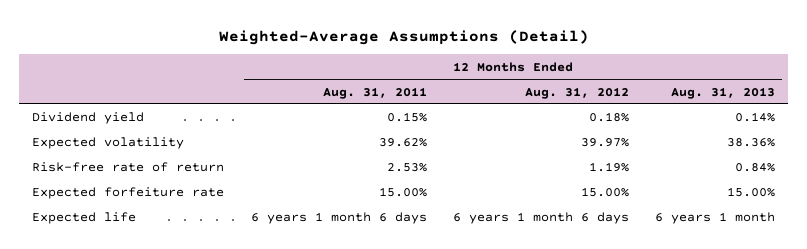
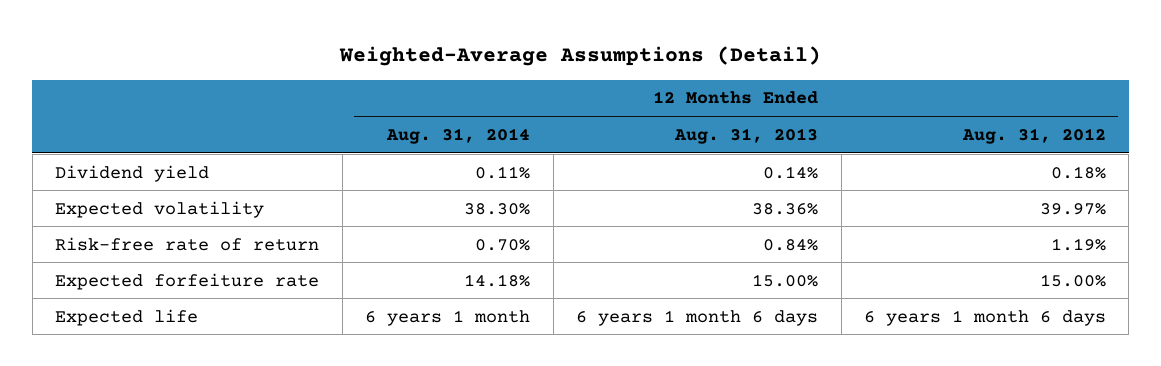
[322,86,427,99] Aug. 31, 2011 -> none
none -> [386,127,531,144] Aug. 31, 2014
[654,212,775,225] 6 years 1 month -> [576,309,819,326] 6 years 1 month 6 days

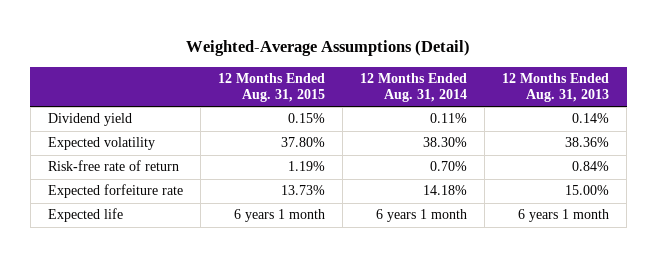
[962,127,1107,144] Aug. 31, 2012 -> none
none -> [217,72,325,103] 12 Months Ended Aug. 31, 2015
[576,309,819,326] 6 years 1 month 6 days -> [518,209,610,223] 6 years 1 month

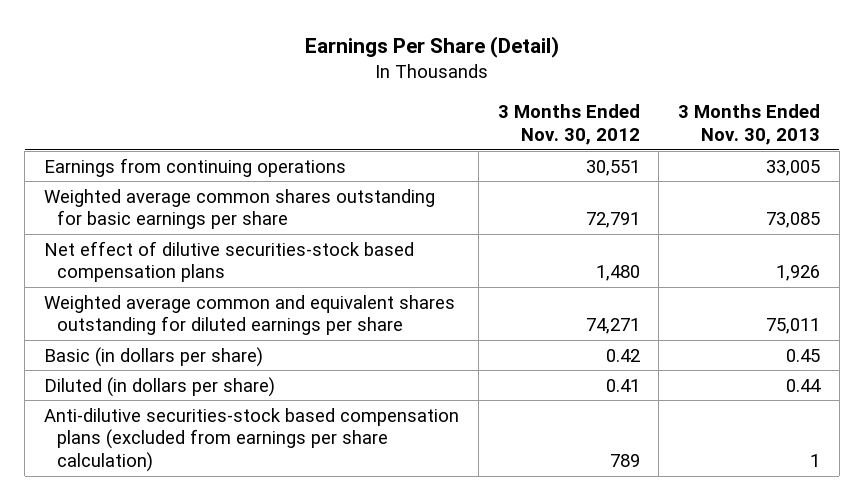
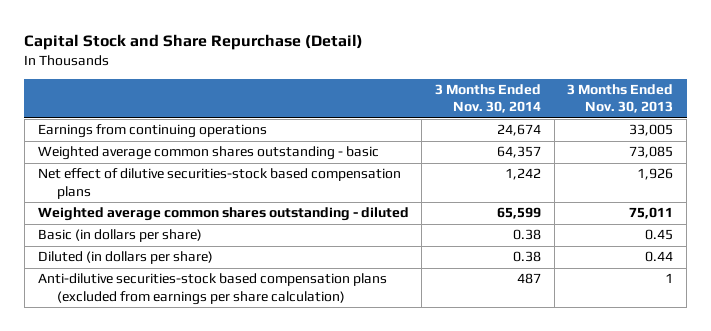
[305,36,560,59] Earnings Per Share (Detail) -> [24,34,364,51] Capital Stock and Share Repurchase (Detail)
[497,104,640,146] 3 Months Ended Nov. 30, 2012 -> none
none -> [435,84,542,114] 3 Months Ended Nov. 30, 2014
[44,188,436,230] Weighted average common shares outstanding for basic earnings per share -> [37,146,379,161] Weighted average common shares outstanding - basic
[44,294,456,336] Weighted average common and equivalent shares outstanding for diluted earnings per share -> [37,207,409,222] Weighted average common shares outstanding - diluted

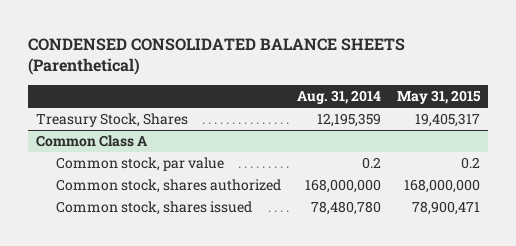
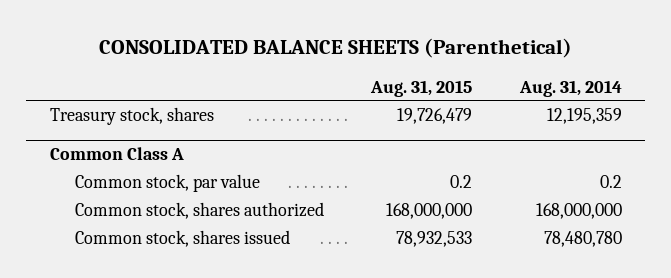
[28,37,406,76] CONDENSED CONSOLIDATED BALANCE SHEETS (Parenthetical) -> [98,38,572,59] CONSOLIDATED BALANCE SHEETS (Parenthetical)
[396,90,481,105] May 31, 2015 -> none
none -> [370,79,473,97] Aug. 31, 2015
[36,113,189,128] Treasury Stock, Shares -> [49,107,214,126] Treasury stock, shares

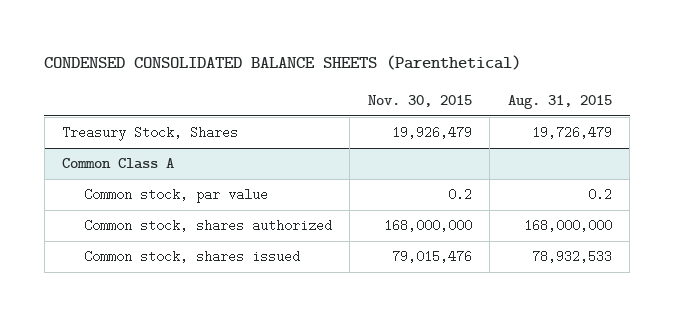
[98,38,572,59] CONSOLIDATED BALANCE SHEETS (Parenthetical) -> [44,55,522,71] CONDENSED CONSOLIDATED BALANCE SHEETS (Parenthetical)
[518,79,622,97] Aug. 31, 2014 -> none
none -> [367,94,472,107] Nov. 30, 2015
[49,107,214,126] Treasury stock, shares -> [62,126,239,142] Treasury Stock, Shares

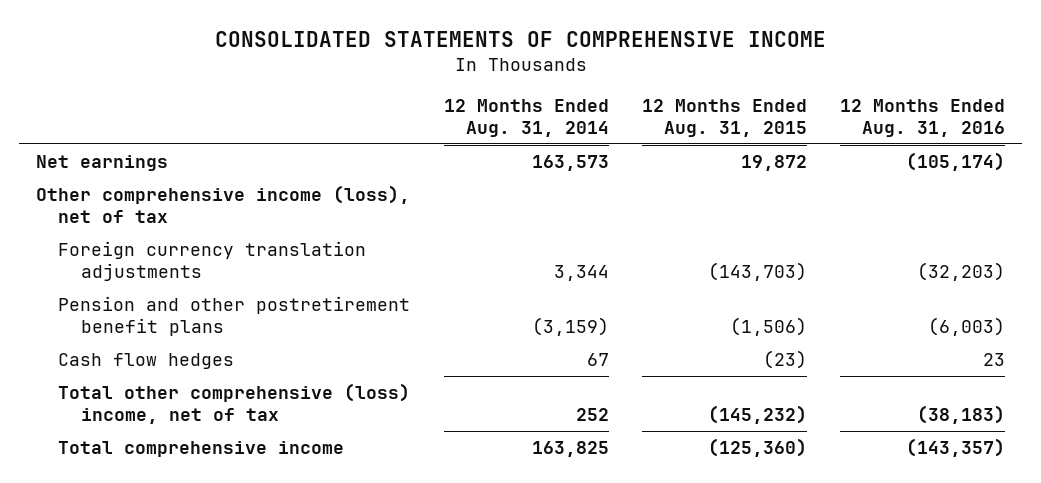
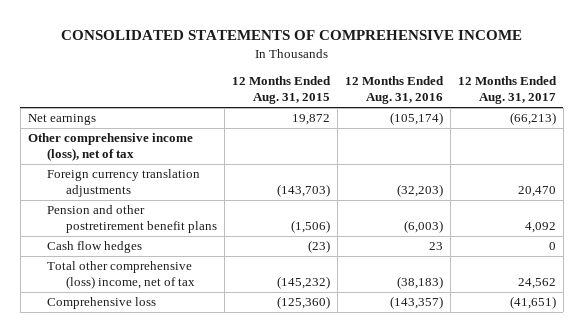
[443,99,609,137] 12 Months Ended Aug. 31, 2014 -> none
none -> [457,76,557,105] 12 Months Ended Aug. 31, 2017
[58,441,345,458] Total comprehensive income -> [46,297,156,310] Comprehensive loss

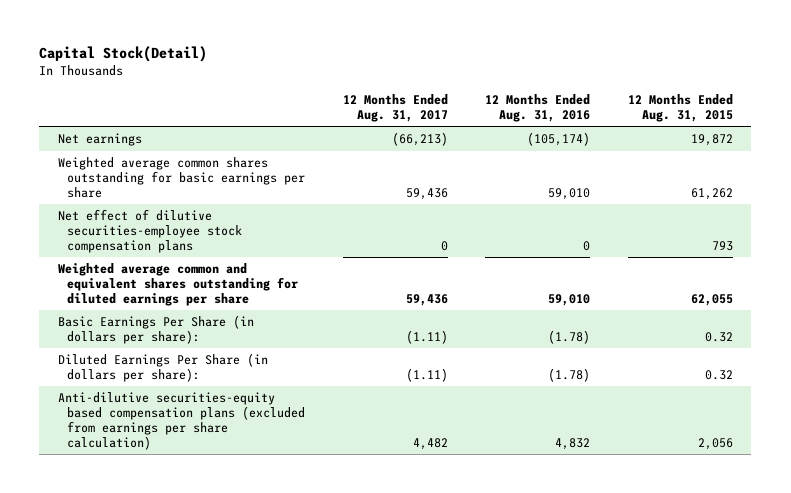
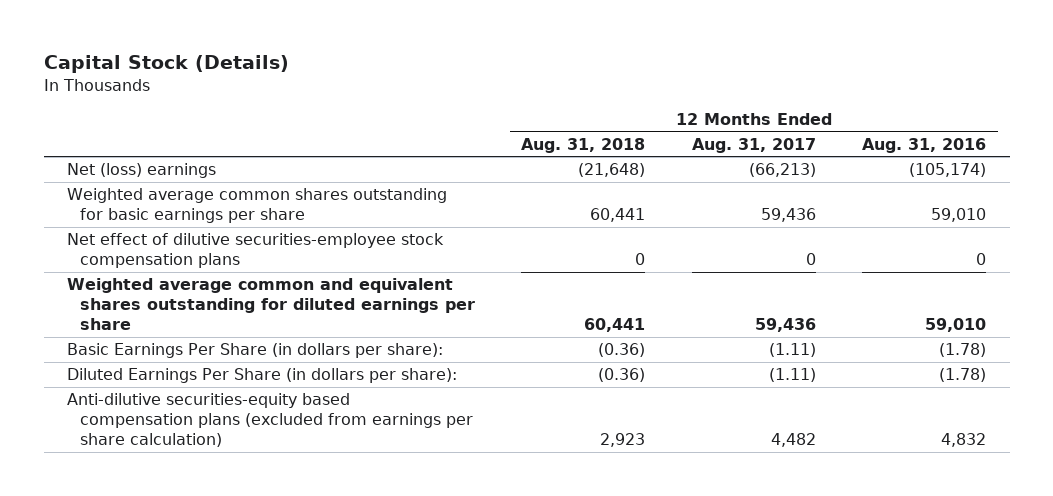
[39,46,208,63] Capital Stock(Detail) -> [43,54,289,73] Capital Stock (Details)
[627,94,733,122] 12 Months Ended Aug. 31, 2015 -> none
none -> [521,137,646,153] Aug. 31, 2018
[57,133,142,147] Net earnings -> [66,163,216,179] Net (loss) earnings

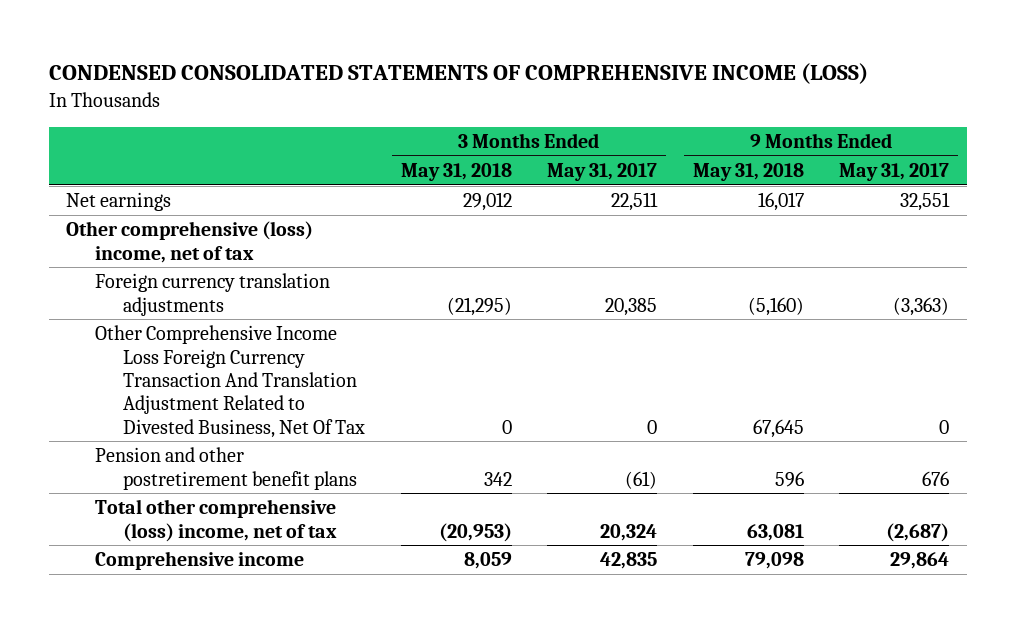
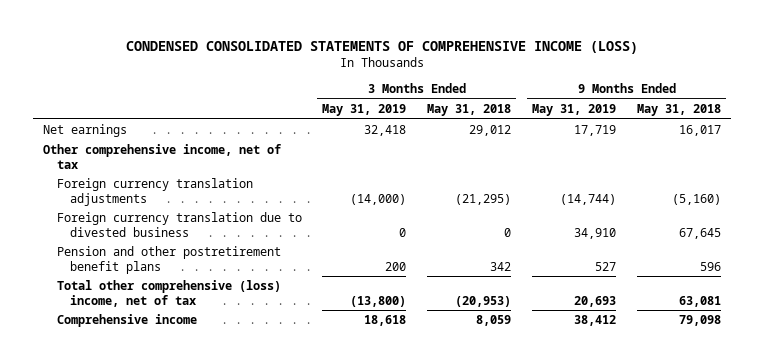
[547,163,658,182] May 31, 2017 -> none
[839,163,950,182] May 31, 2017 -> none
none -> [322,104,407,117] May 31, 2019
none -> [532,104,617,117] May 31, 2019
[66,221,314,263] Other comprehensive (loss) income, net of tax -> [43,144,282,169] Other comprehensive income, net of tax
[94,325,366,438] Other Comprehensive Income Loss Foreign Currency Transaction And Translation Adjustment Related to Divested Business, Net Of Tax -> [56,212,302,237] Foreign currency translation due to divested business

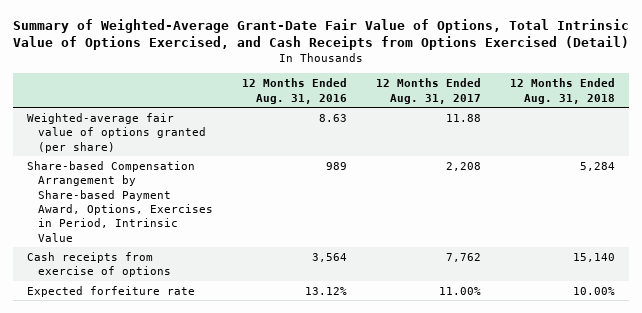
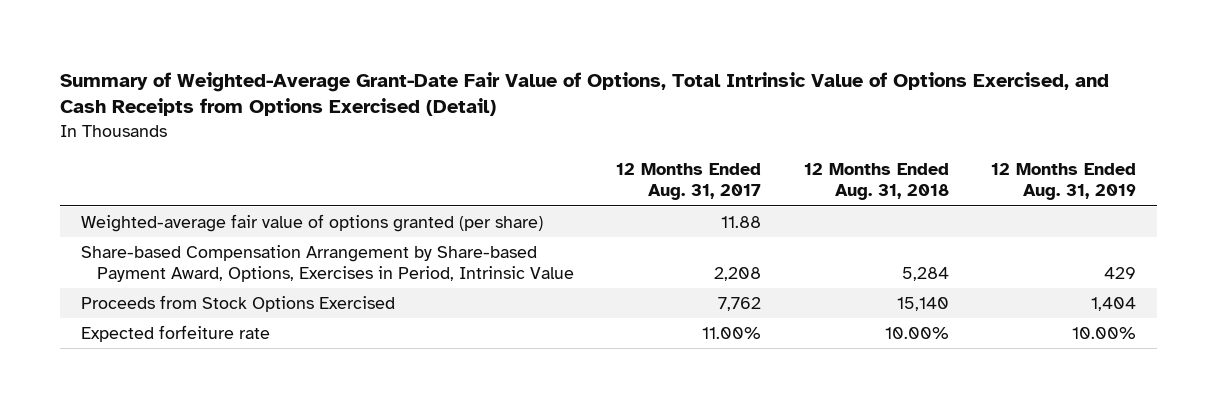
[242,78,348,104] 12 Months Ended Aug. 31, 2016 -> none
none -> [990,163,1136,201] 12 Months Ended Aug. 31, 2019
[27,251,172,278] Cash receipts from exercise of options -> [80,295,395,313] Proceeds from Stock Options Exercised

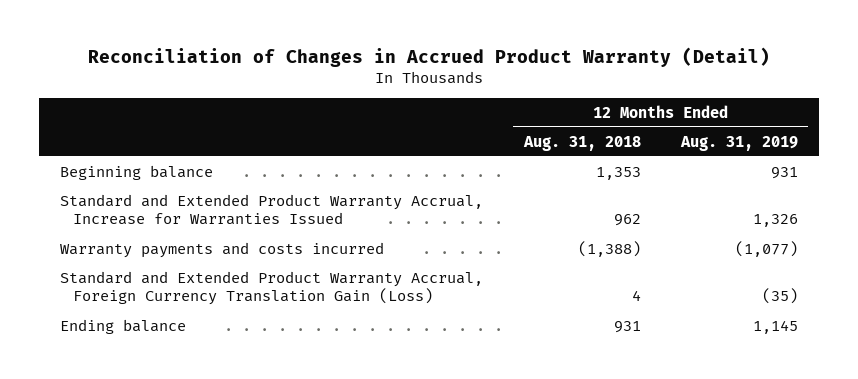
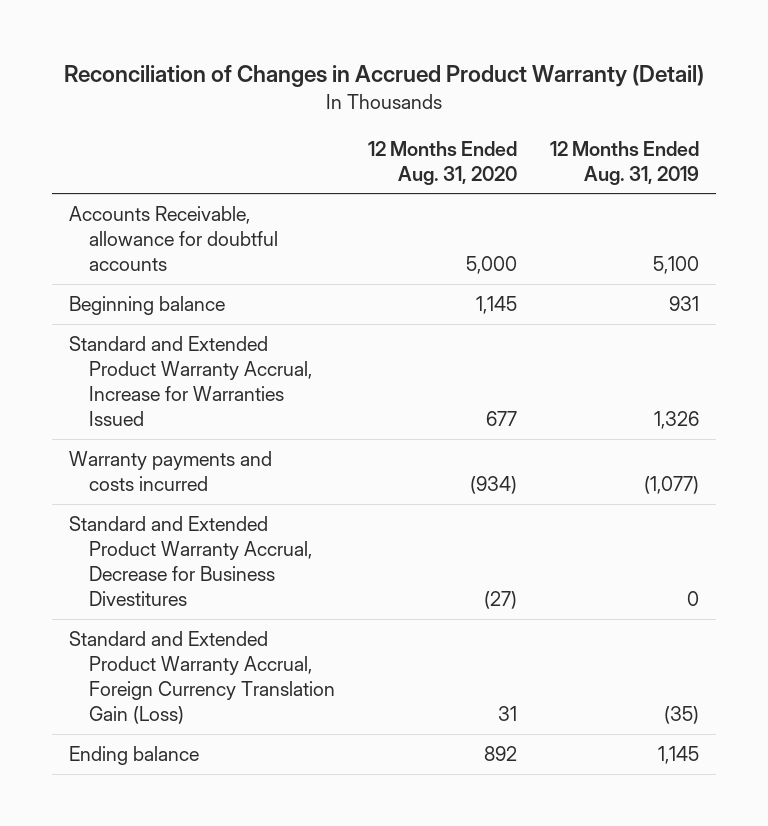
[522,135,641,151] Aug. 31, 2018 -> none
none -> [368,140,518,185] 12 Months Ended Aug. 31, 2020
none -> [68,206,279,272] Accounts Receivable, allowance for doubtful accounts
none -> [68,516,313,607] Standard and Extended Product Warranty Accrual, Decrease for Business Divestitures

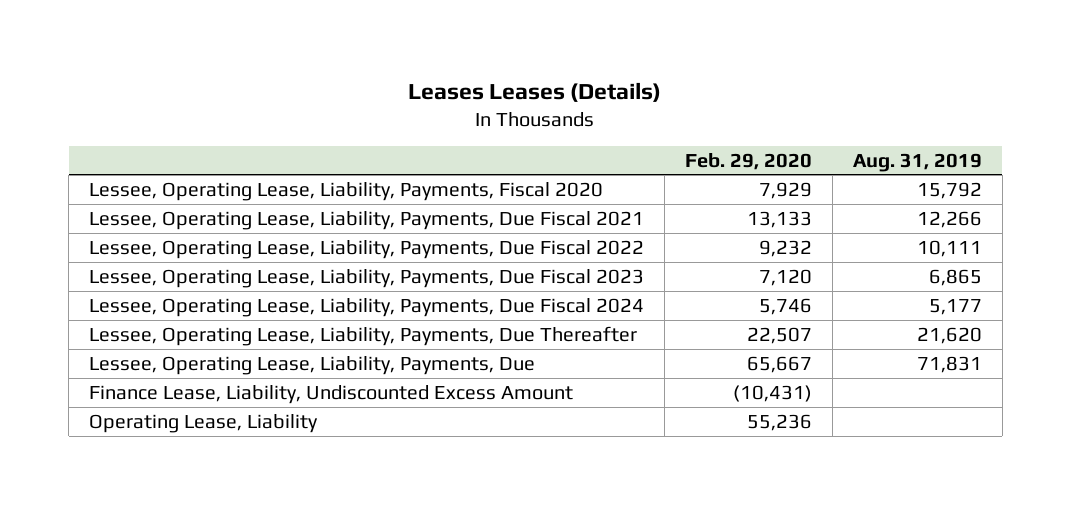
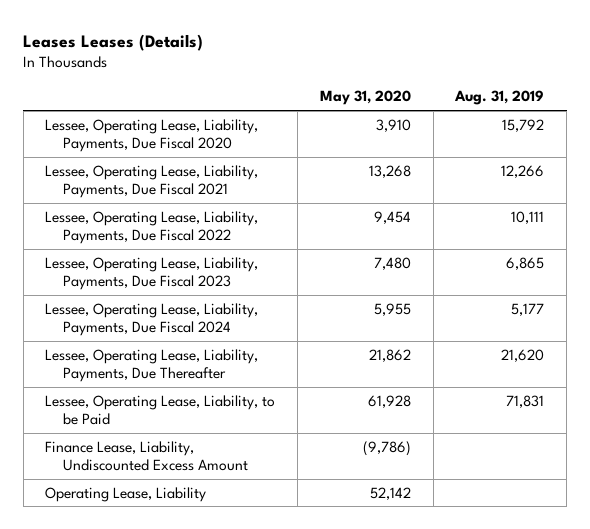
[684,152,812,170] Feb. 29, 2020 -> none
none -> [319,90,411,106] May 31, 2020
[89,181,604,201] Lessee, Operating Lease, Liability, Payments, Fiscal 2020 -> [45,118,259,152] Lessee, Operating Lease, Liability, Payments, Due Fiscal 2020
[89,355,536,375] Lessee, Operating Lease, Liability, Payments, Due -> [45,394,276,425] Lessee, Operating Lease, Liability, to be Paid

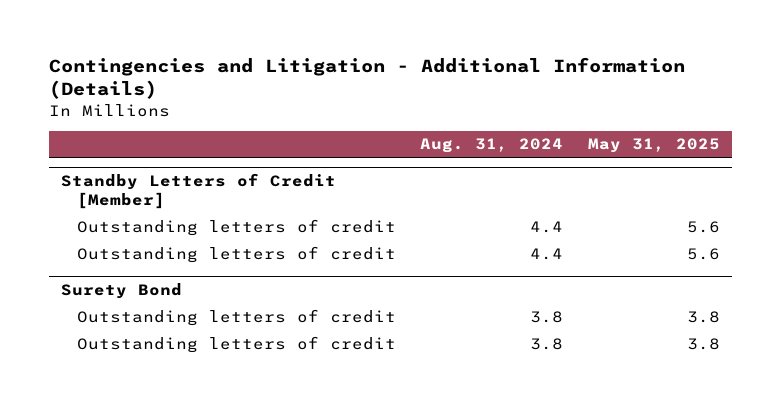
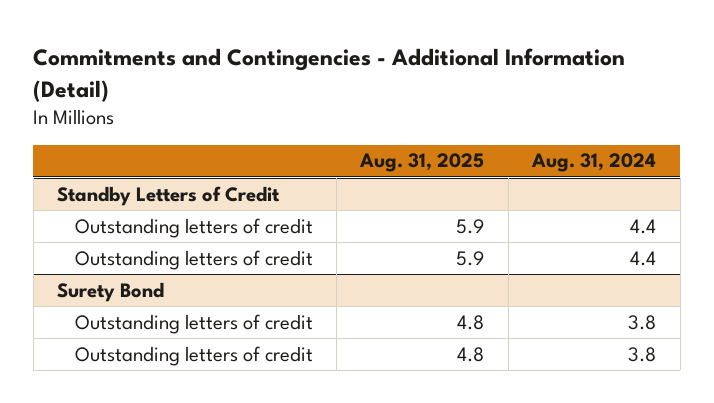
[48,57,685,100] Contingencies and Litigation - Additional Information (Details) -> [33,48,626,102] Commitments and Contingencies - Additional Information (Detail)
[587,138,720,154] May 31, 2025 -> none
none -> [359,153,485,173] Aug. 31, 2025
[61,172,337,209] Standby Letters of Credit [Member] -> [57,185,281,206] Standby Letters of Credit

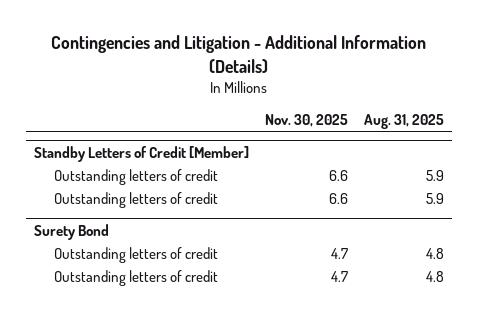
[33,48,626,102] Commitments and Contingencies - Additional Information (Detail) -> [50,35,426,73] Contingencies and Litigation - Additional Information (Details)
[531,153,657,173] Aug. 31, 2024 -> none
none -> [264,114,348,128] Nov. 30, 2025
[57,185,281,206] Standby Letters of Credit -> [33,145,249,162] Standby Letters of Credit [Member]

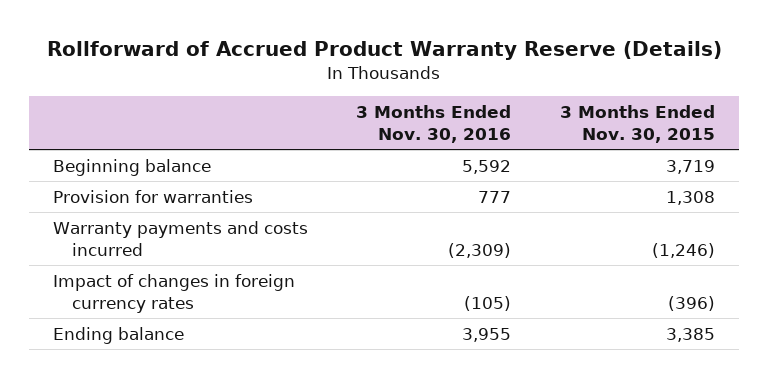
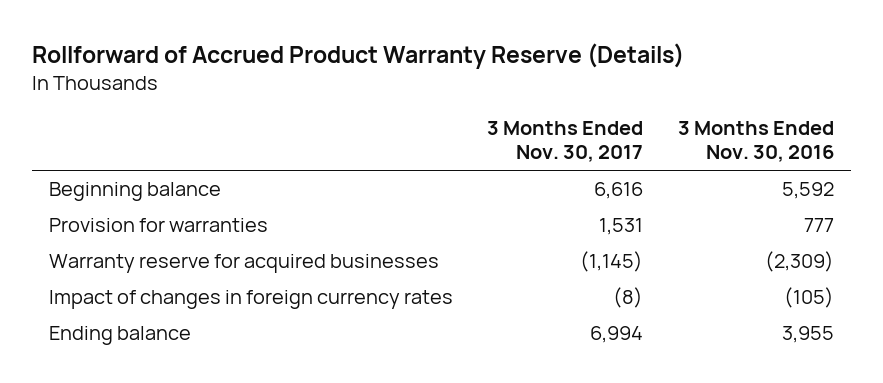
[559,104,715,143] 3 Months Ended Nov. 30, 2015 -> none
none -> [487,120,644,163] 3 Months Ended Nov. 30, 2017
[53,220,309,256] Warranty payments and costs incurred -> [48,254,439,274] Warranty reserve for acquired businesses

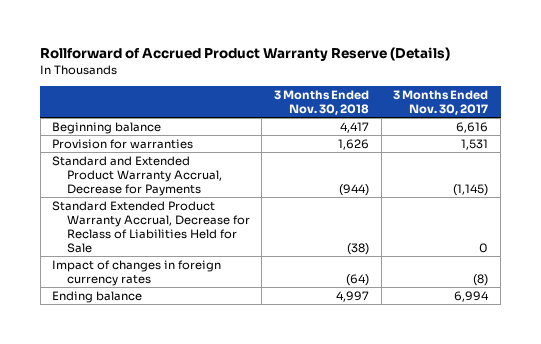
[677,120,834,163] 3 Months Ended Nov. 30, 2016 -> none
none -> [273,89,369,115] 3 Months Ended Nov. 30, 2018
[48,254,439,274] Warranty reserve for acquired businesses -> [52,155,222,197] Standard and Extended Product Warranty Accrual, Decrease for Payments
none -> [52,200,250,254] Standard Extended Product Warranty Accrual, Decrease for Reclass of Liabilities Held for Sale

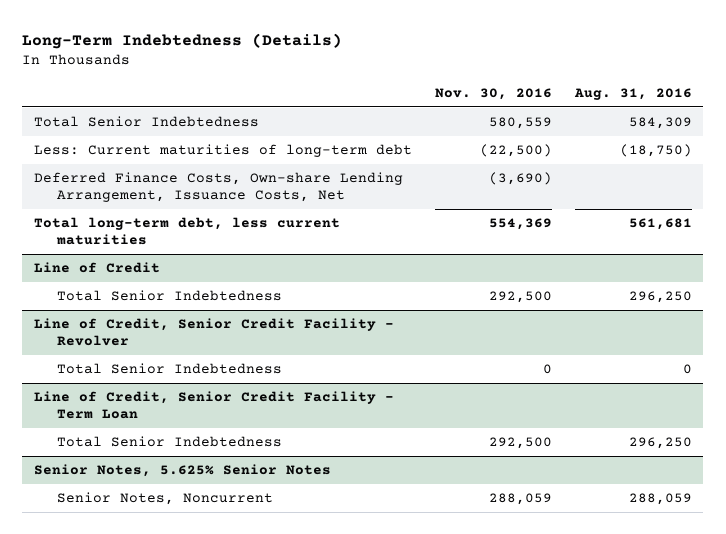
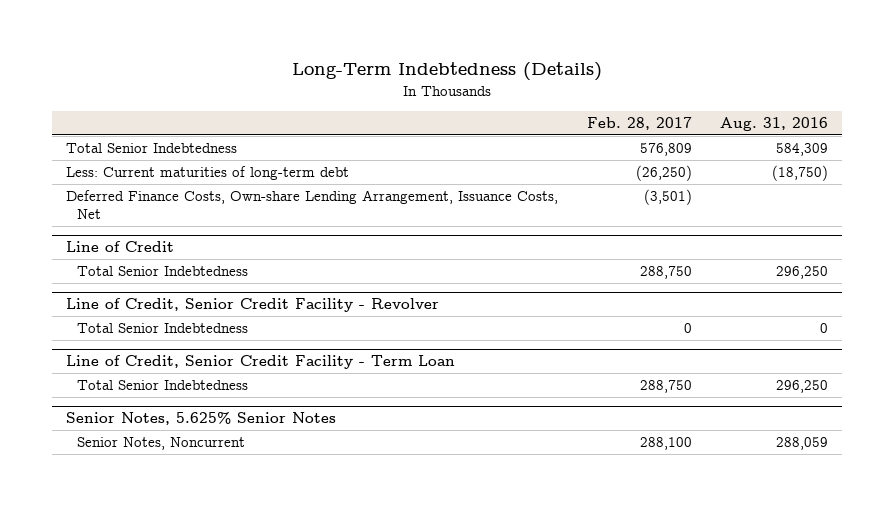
[434,87,552,100] Nov. 30, 2016 -> none
none -> [586,117,692,131] Feb. 28, 2017
[33,217,340,246] Total long-term debt, less current maturities -> none

